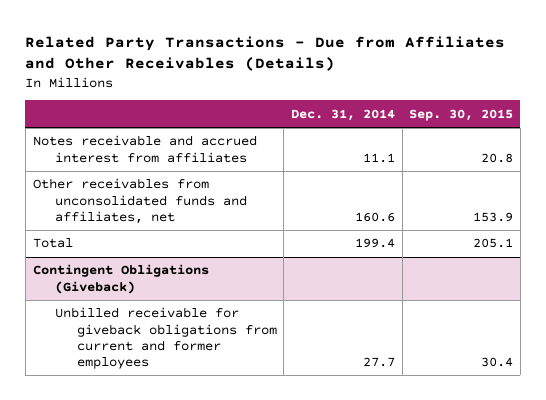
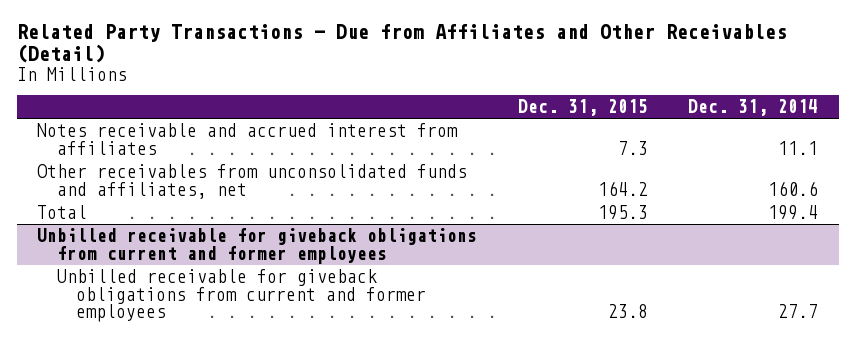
[25,35,506,72] Related Party Transactions - Due from Affiliates and Other Receivables (Details) -> [16,24,787,64] Related Party Transactions - Due from Affiliates and Other Receivables (Detail)
[409,108,514,121] Sep. 30, 2015 -> none
none -> [517,99,648,117] Dec. 31, 2015
[32,264,209,294] Contingent Obligations (Giveback) -> [37,228,478,264] Unbilled receivable for giveback obligations from current and former employees

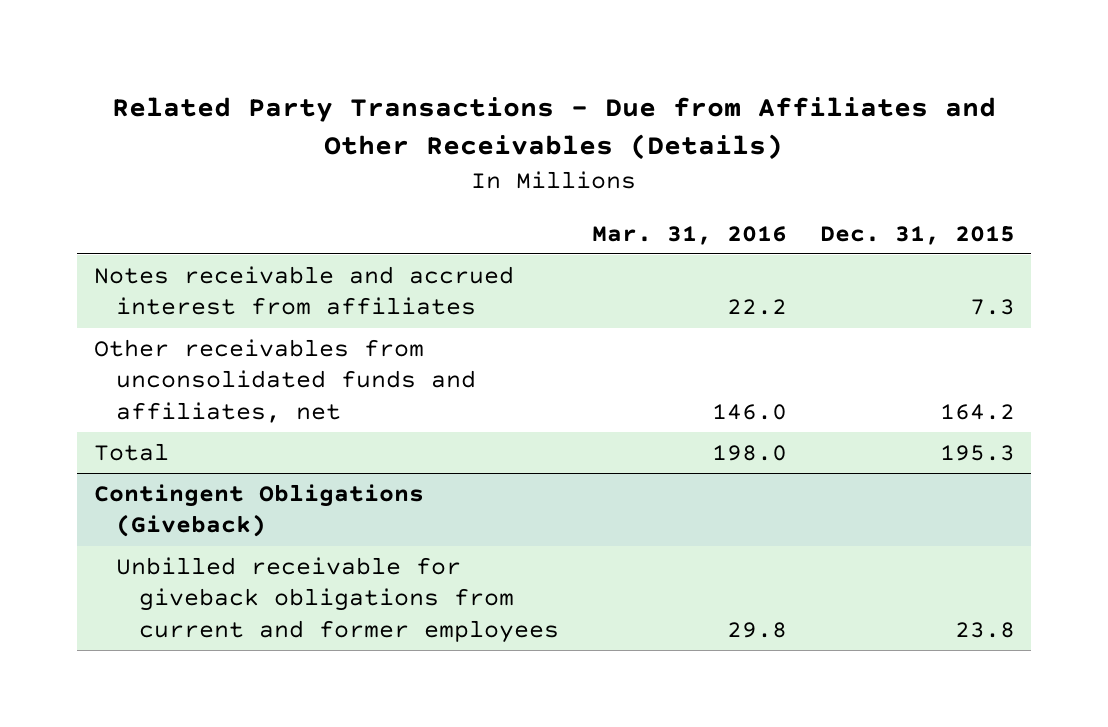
[16,24,787,64] Related Party Transactions - Due from Affiliates and Other Receivables (Detail) -> [112,96,997,161] Related Party Transactions - Due from Affiliates and Other Receivables (Details)
[688,99,819,117] Dec. 31, 2014 -> none
none -> [592,225,788,245] Mar. 31, 2016
[37,228,478,264] Unbilled receivable for giveback obligations from current and former employees -> [93,483,424,538] Contingent Obligations (Giveback)

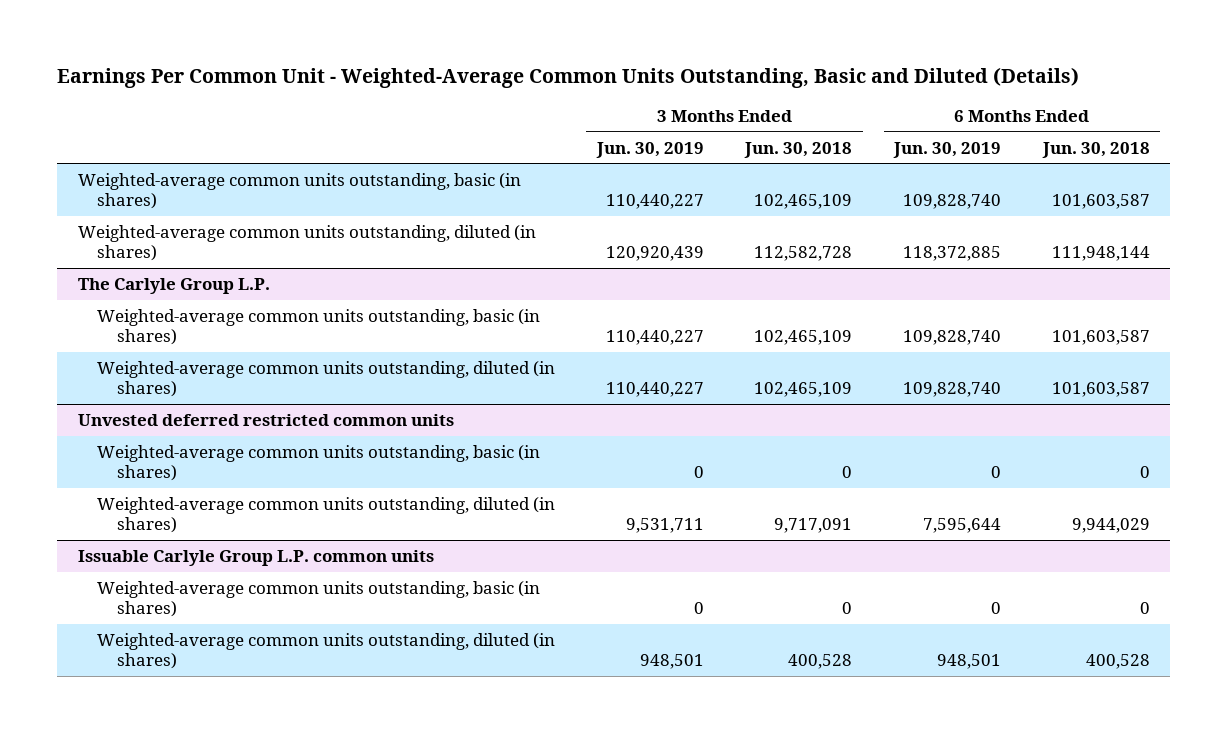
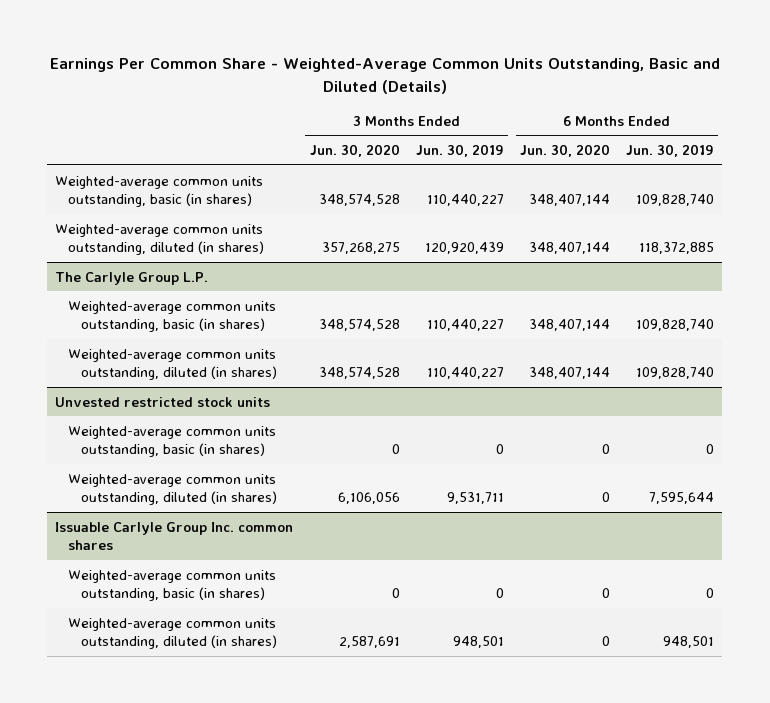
[56,67,1079,89] Earnings Per Common Unit - Weighted-Average Common Units Outstanding, Basic and Diluted (Details) -> [49,58,720,94] Earnings Per Common Share - Weighted-Average Common Units Outstanding, Basic and Diluted (Details)
[744,141,853,158] Jun. 30, 2018 -> none
[1041,141,1150,158] Jun. 30, 2018 -> none
none -> [309,144,400,158] Jun. 30, 2020
none -> [520,144,611,158] Jun. 30, 2020
[77,413,454,426] Unvested deferred restricted common units -> [55,396,271,407] Unvested restricted stock units
[77,549,434,566] Issuable Carlyle Group L.P. common units -> [55,521,294,551] Issuable Carlyle Group Inc. common shares

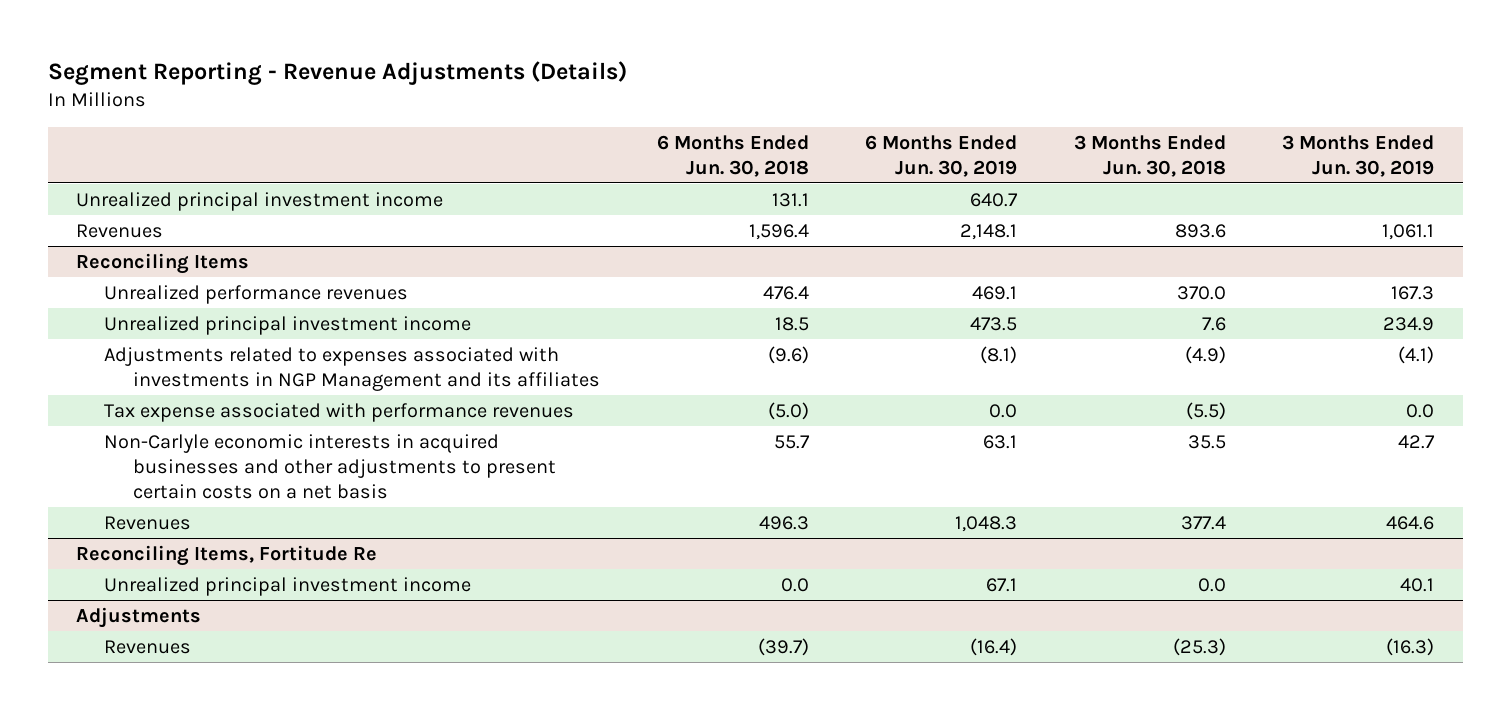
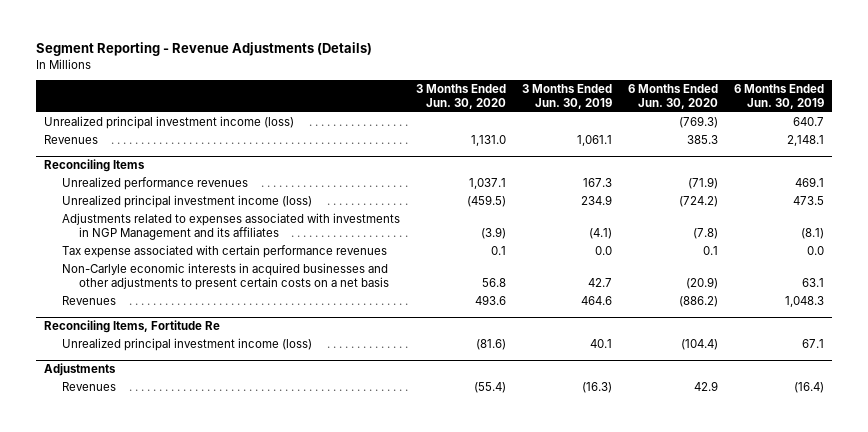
[656,134,809,177] 6 Months Ended Jun. 30, 2018 -> none
[1073,134,1226,177] 3 Months Ended Jun. 30, 2018 -> none
none -> [415,84,506,110] 3 Months Ended Jun. 30, 2020
none -> [627,84,718,110] 6 Months Ended Jun. 30, 2020
[76,191,444,211] Unrealized principal investment income -> [43,115,294,129] Unrealized principal investment income (loss)
[104,315,472,335] Unrealized principal investment income -> [61,194,312,208] Unrealized principal investment income (loss)
[104,402,575,422] Tax expense associated with performance revenues -> [61,244,387,258] Tax expense associated with certain performance revenues
[104,576,472,596] Unrealized principal investment income -> [61,337,312,351] Unrealized principal investment income (loss)

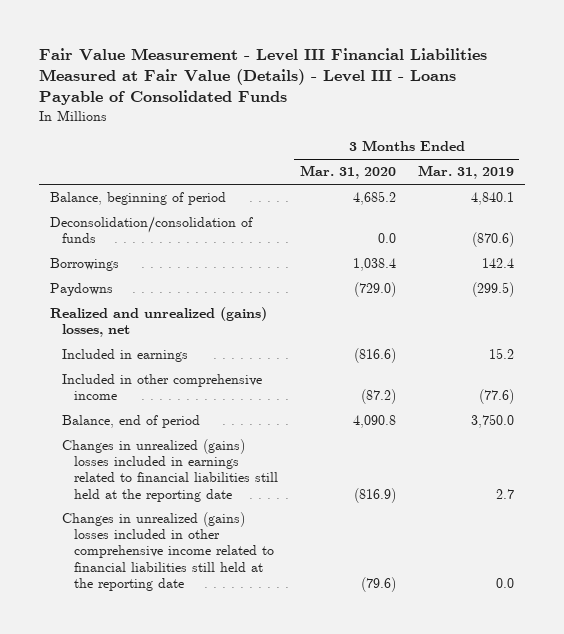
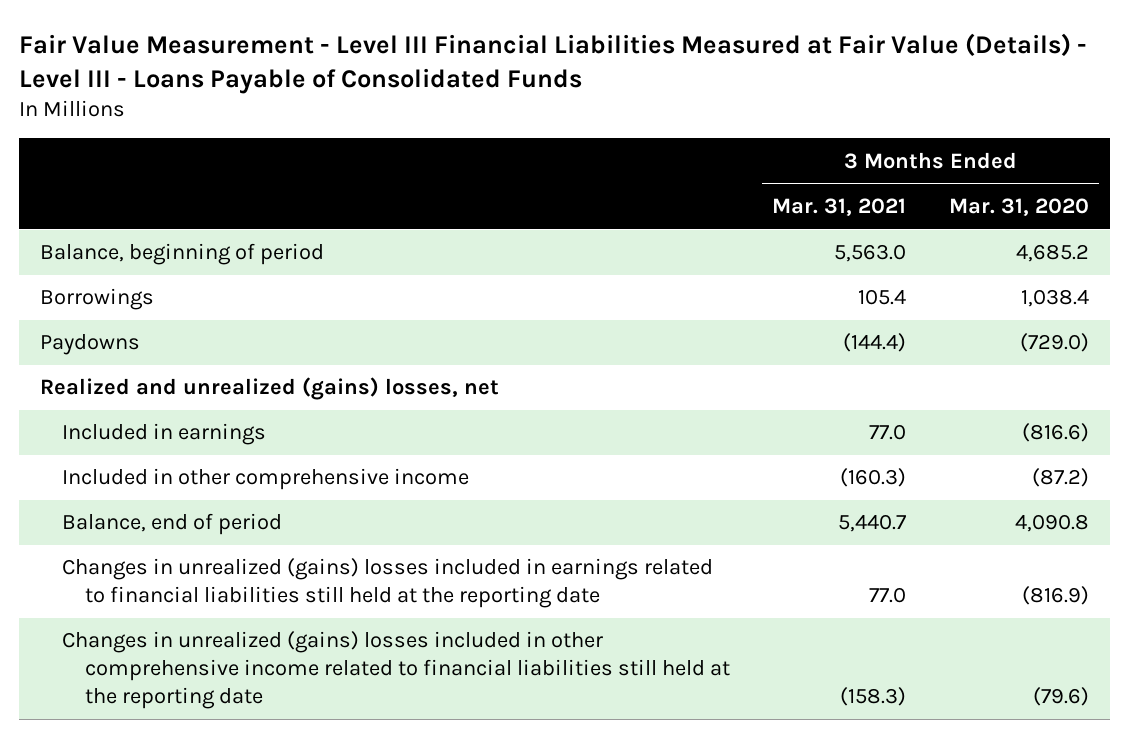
[417,165,514,180] Mar. 31, 2019 -> none
none -> [772,197,907,216] Mar. 31, 2021
[49,216,253,244] Deconsolidation/consolidation of funds -> none

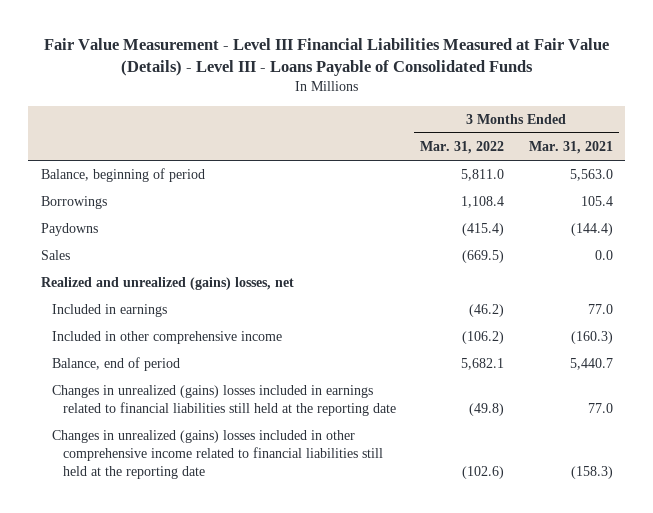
[948,197,1089,216] Mar. 31, 2020 -> none
none -> [420,141,505,155] Mar. 31, 2022
none -> [40,250,70,261] Sales

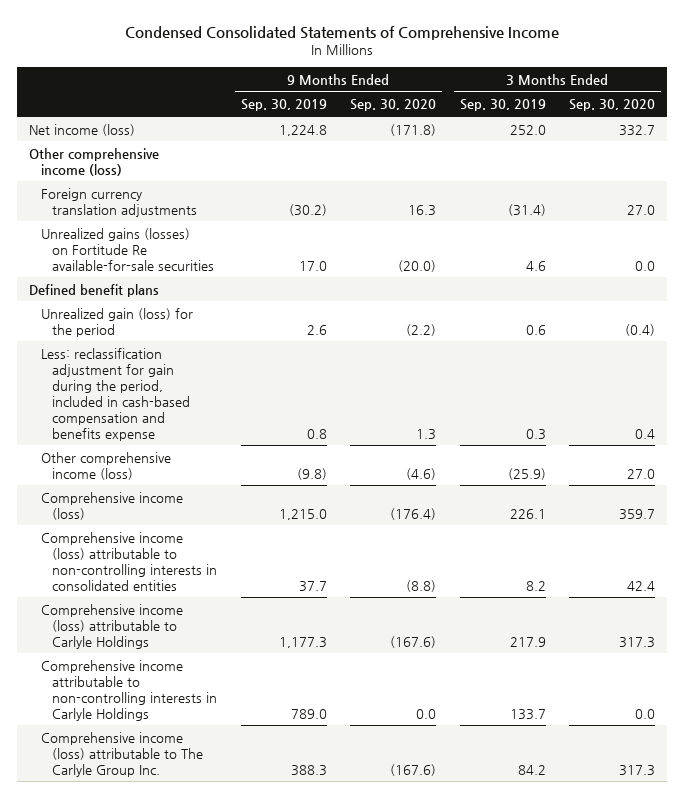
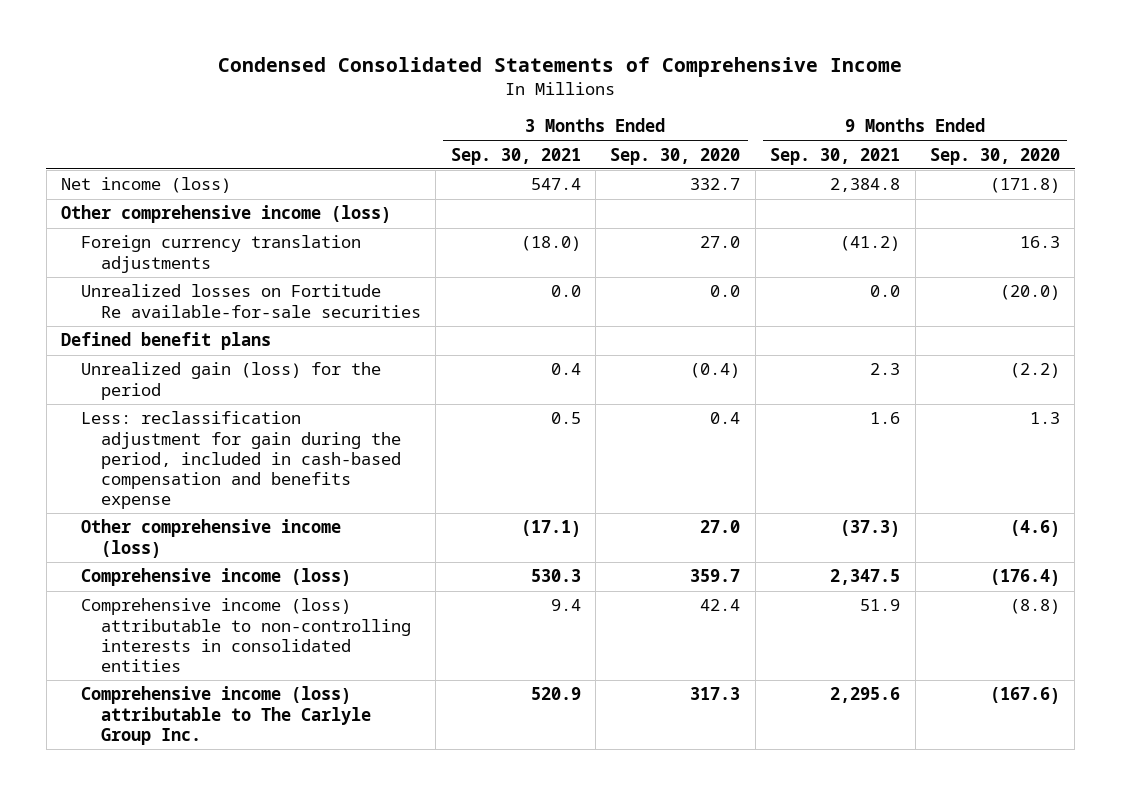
[240,99,327,112] Sep. 30, 2019 -> none
[459,99,546,112] Sep. 30, 2019 -> none
none -> [450,147,581,165] Sep. 30, 2021
none -> [770,147,901,165] Sep. 30, 2021
[40,227,215,271] Unrealized gains (losses) on Fortitude Re available-for-sale securities -> [80,284,421,318] Unrealized losses on Fortitude Re available-for-sale securities
[40,603,183,649] Comprehensive income (loss) attributable to Carlyle Holdings -> none
[40,659,218,721] Comprehensive income attributable to non-controlling interests in Carlyle Holdings -> none

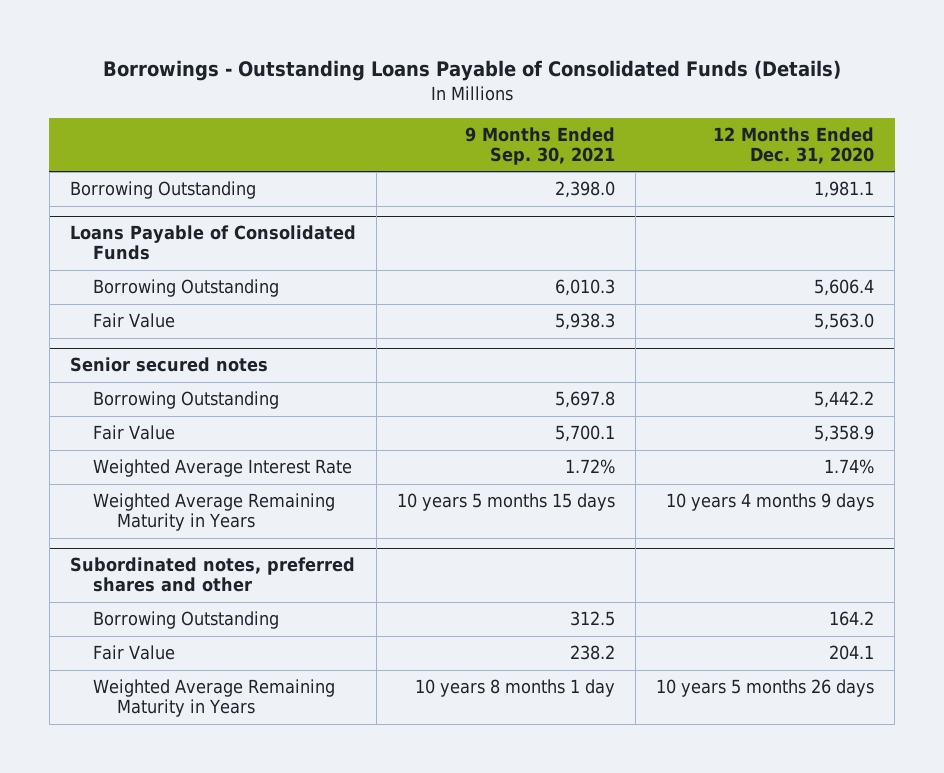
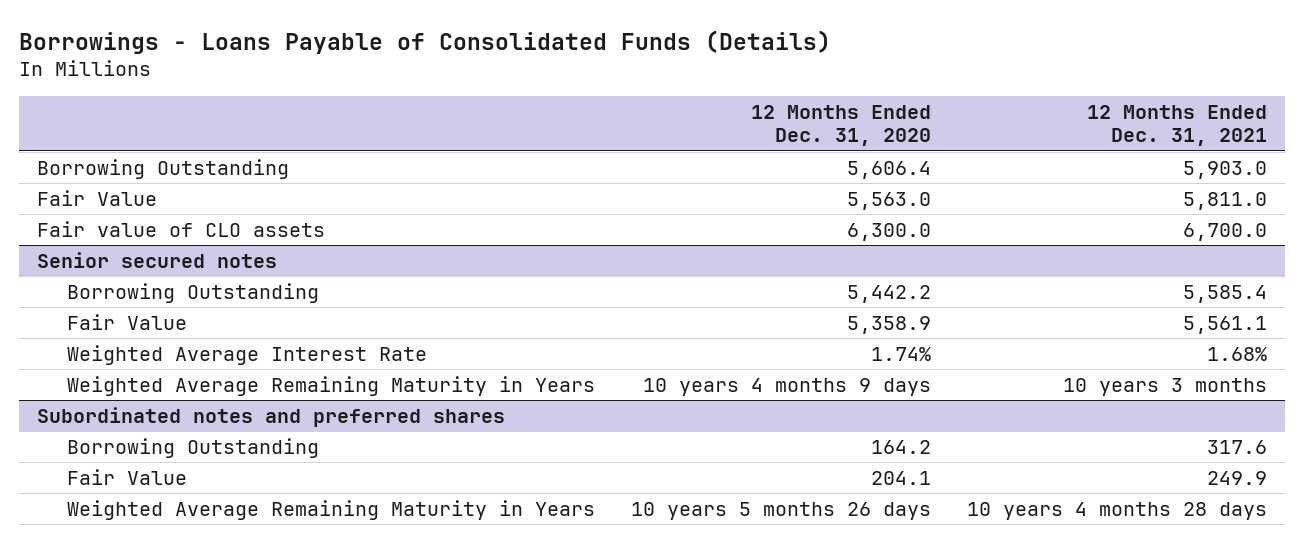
[102,60,841,82] Borrowings - Outstanding Loans Payable of Consolidated Funds (Details) -> [19,29,832,54] Borrowings - Loans Payable of Consolidated Funds (Details)
[464,126,615,166] 9 Months Ended Sep. 30, 2021 -> none
none -> [1087,104,1268,147] 12 Months Ended Dec. 31, 2021
[69,181,256,200] Borrowing Outstanding -> none
[69,225,356,261] Loans Payable of Consolidated Funds -> none
none -> [37,220,326,237] Fair value of CLO assets
[69,557,355,593] Subordinated notes, preferred shares and other -> [37,406,506,427] Subordinated notes and preferred shares

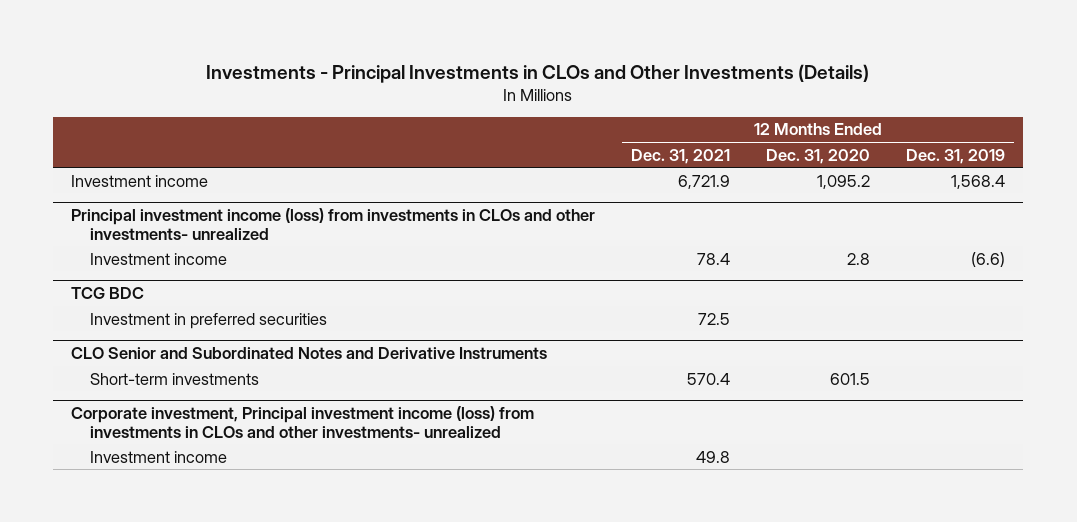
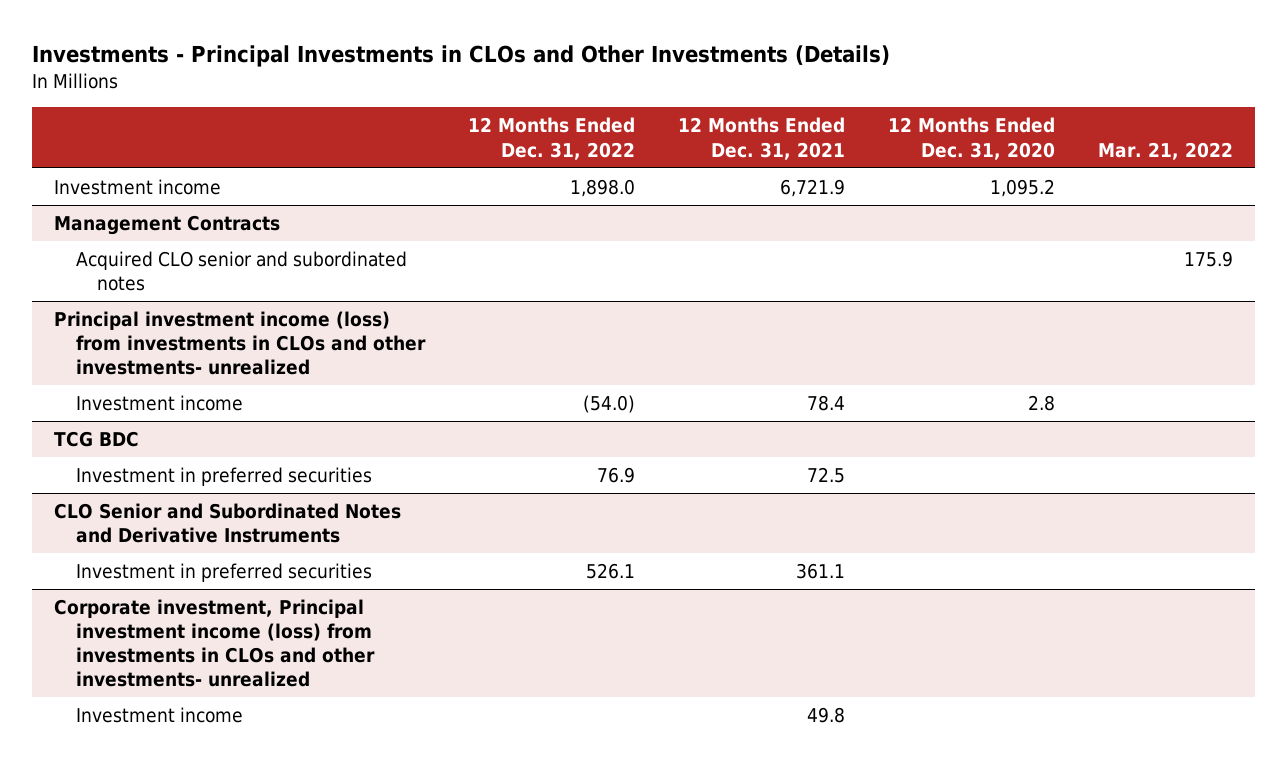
[906,148,1006,164] Dec. 31, 2019 -> none
none -> [467,117,635,160] 12 Months Ended Dec. 31, 2022
none -> [1097,141,1233,160] Mar. 21, 2022
none -> [53,215,280,236] Management Contracts
none -> [75,251,407,292] Acquired CLO senior and subordinated notes
[90,372,260,385] Short-term investments -> none
none -> [75,563,372,583] Investment in preferred securities

